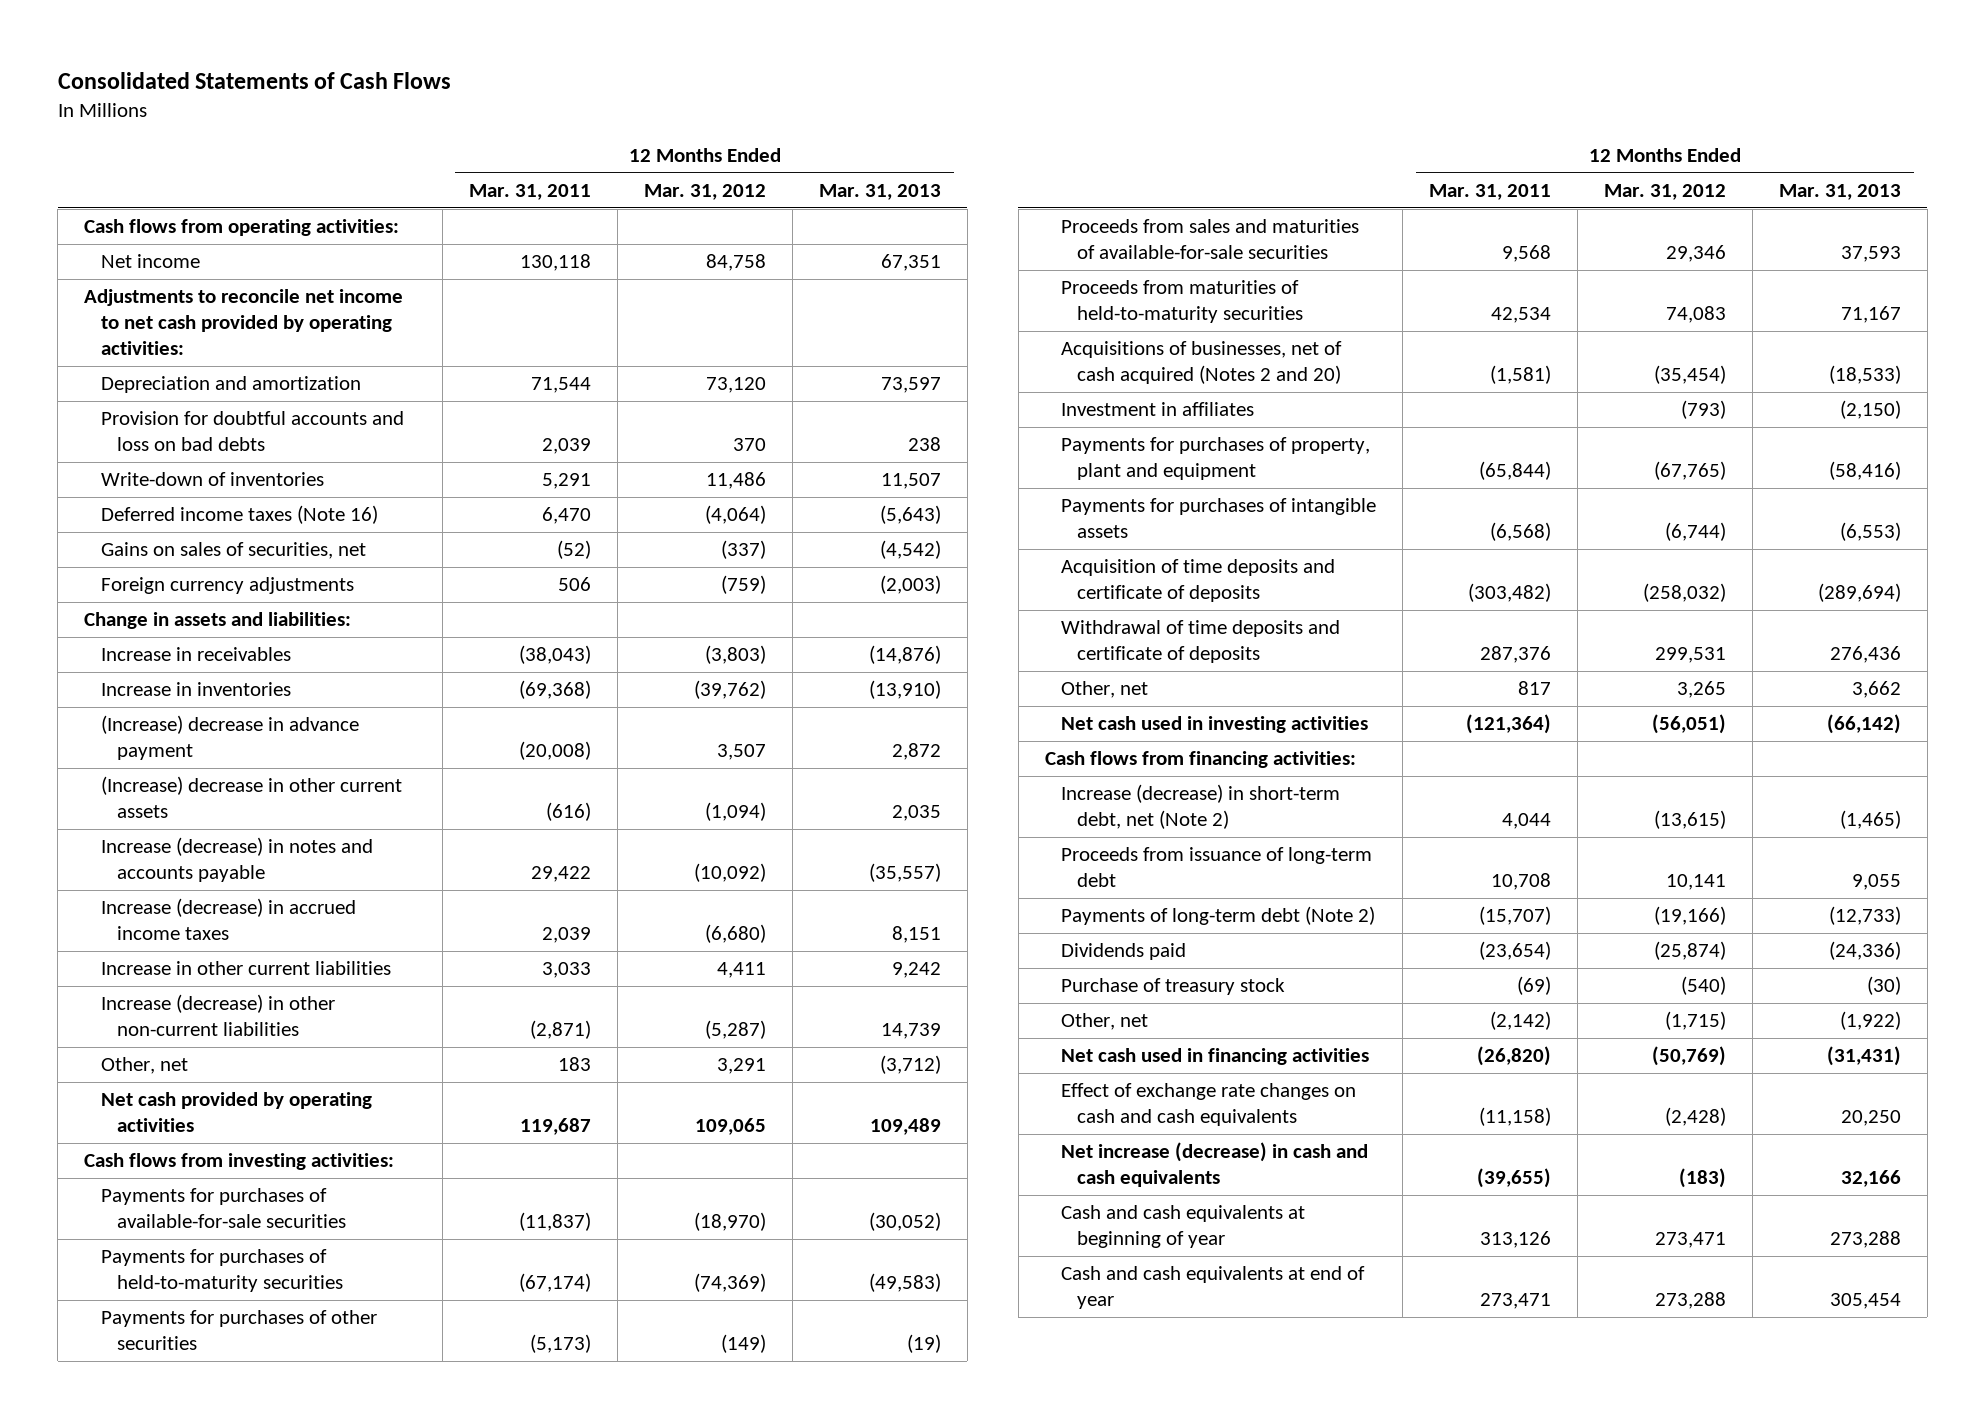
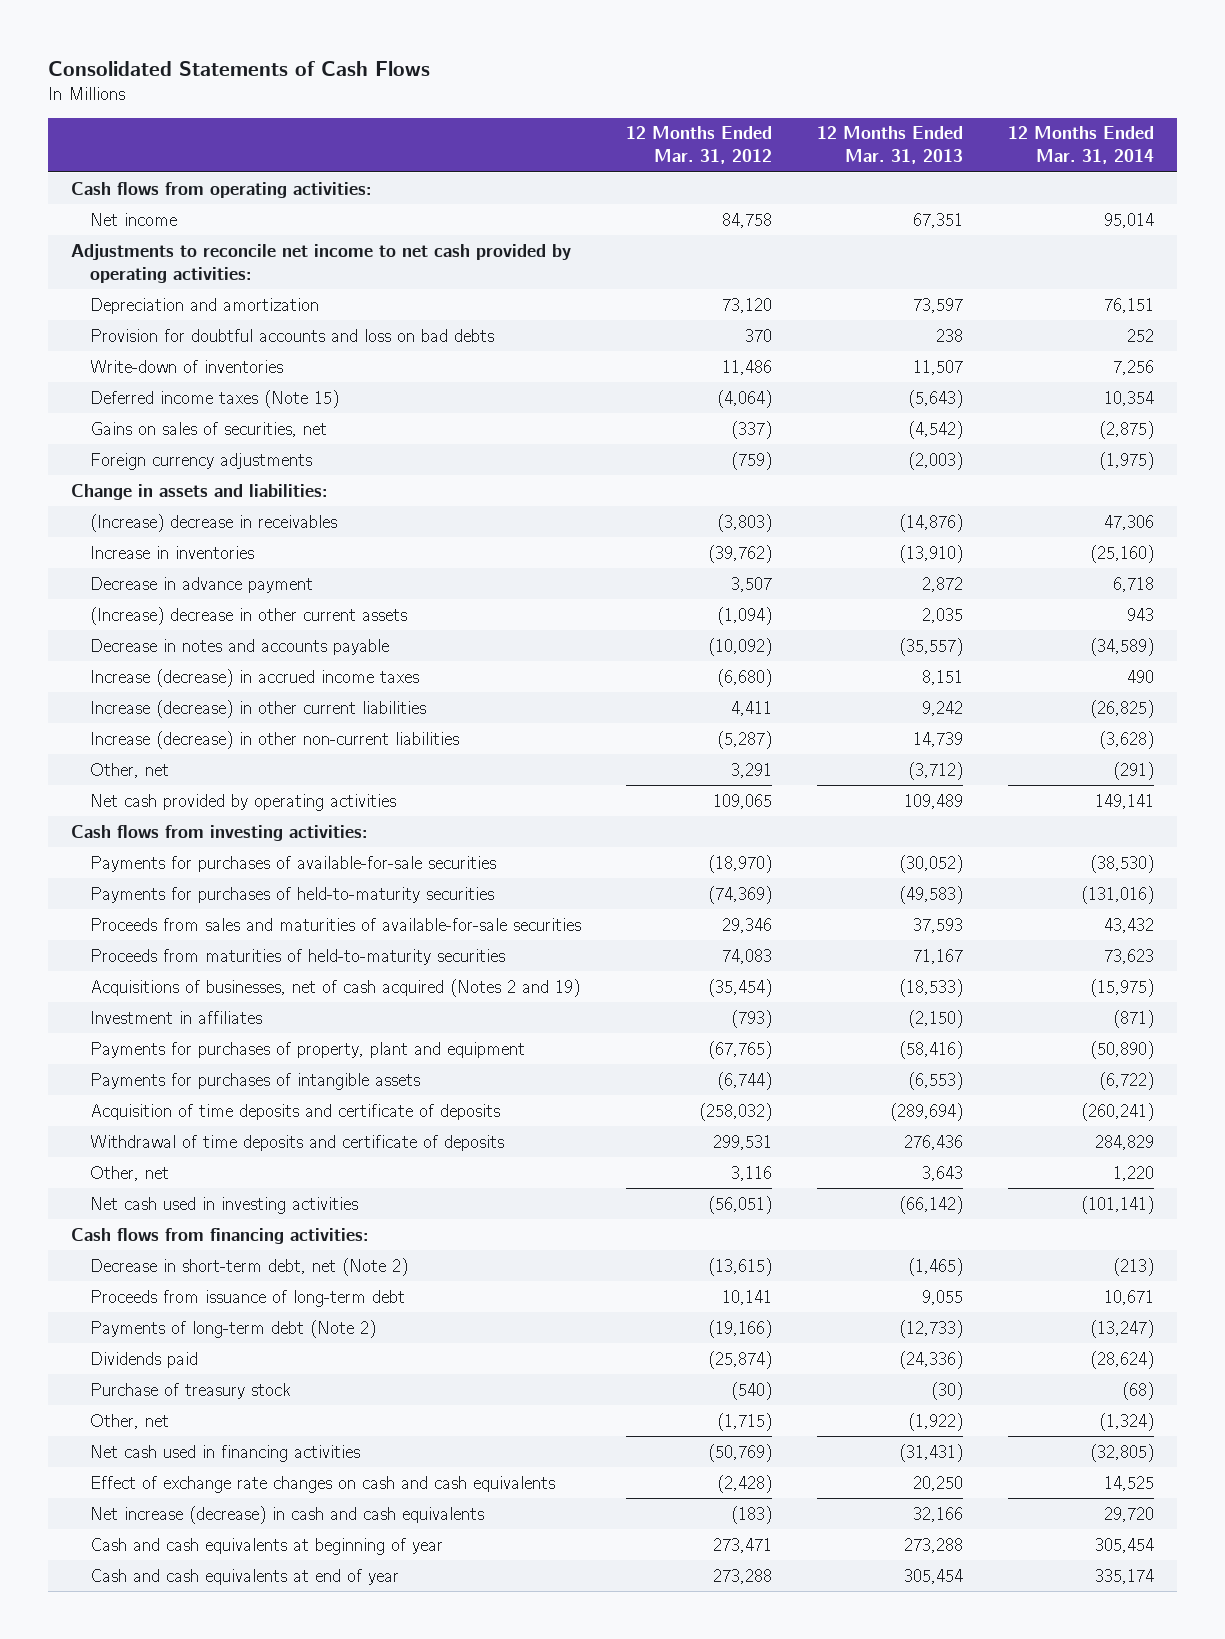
[468,183,591,200] Mar. 31, 2011 -> none
none -> [1008,126,1155,165] 12 Months Ended Mar. 31, 2014
[100,505,378,525] Deferred income taxes (Note 16) -> [90,389,340,408] Deferred income taxes (Note 15)
[100,647,291,662] Increase in receivables -> [90,513,338,532] (Increase) decrease in receivables
[100,715,359,761] (Increase) decrease in advance payment -> [90,576,314,593] Decrease in advance payment
[100,837,373,883] Increase (decrease) in notes and accounts payable -> [90,638,390,655] Decrease in notes and accounts payable
[100,961,391,976] Increase in other current liabilities -> [90,699,427,718] Increase (decrease) in other current liabilities
[100,1310,377,1351] Payments for purchases of other securities -> none
[1060,341,1342,385] Acquisitions of businesses, net of cash acquired (Notes 2 and 20) -> [90,978,581,997] Acquisitions of businesses, net of cash acquired (Notes 2 and 19)
[1676,681,1726,699] 3,265 -> [731,1165,773,1181] 3,116
[1851,681,1901,699] 3,662 -> [922,1165,964,1181] 3,643
[1060,784,1340,830] Increase (decrease) in short-term debt, net (Note 2) -> [90,1257,409,1276] Decrease in short-term debt, net (Note 2)

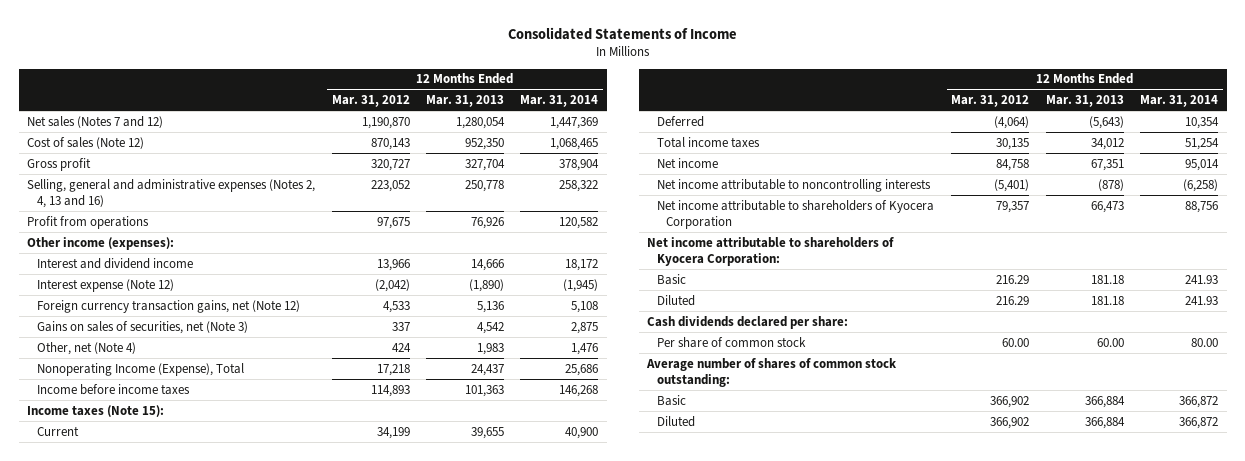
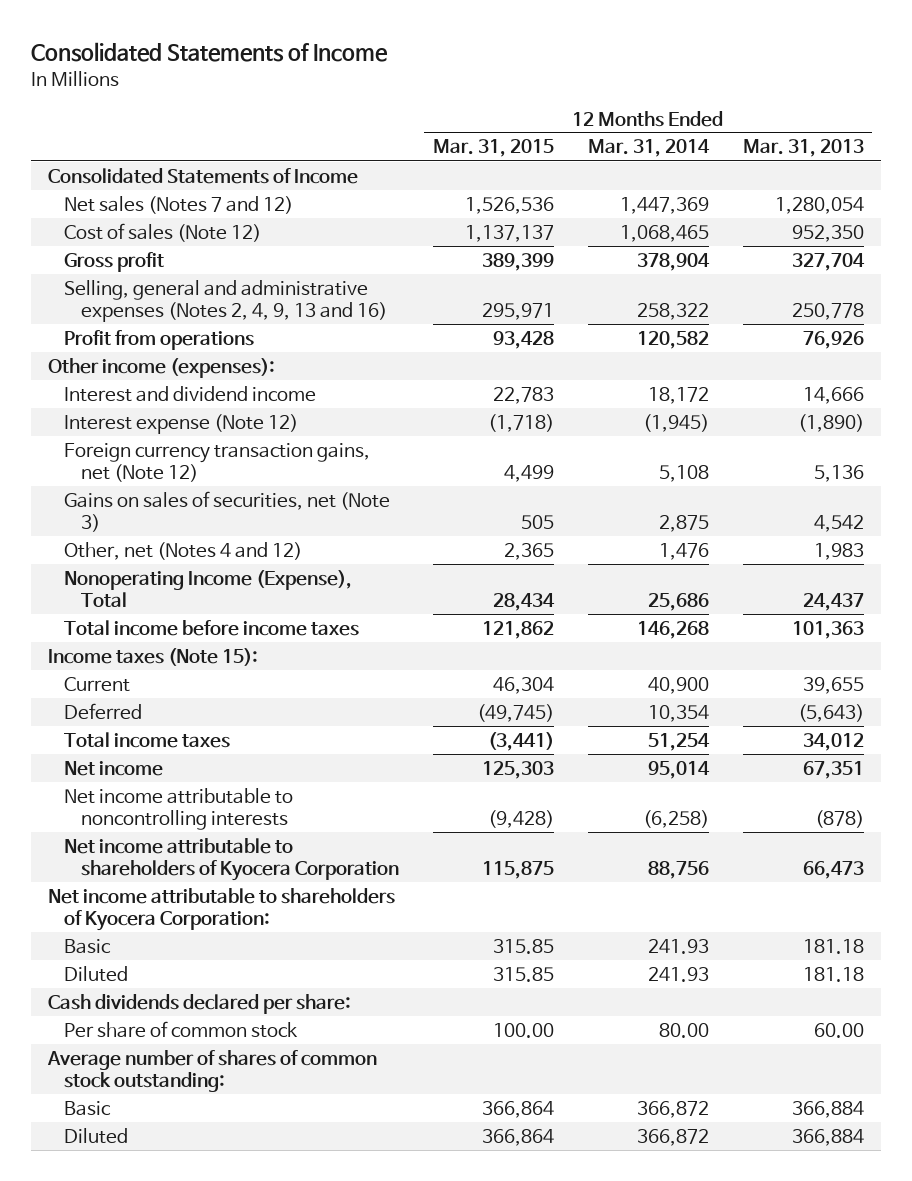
[331,95,410,108] Mar. 31, 2012 -> none
none -> [432,139,554,158] Mar. 31, 2015
none -> [48,167,359,184] Consolidated Statements of Income
[27,178,316,208] Selling, general and administrative expenses (Notes 2, 4, 13 and 16) -> [64,279,387,322] Selling, general and administrative expenses (Notes 2, 4, 9, 13 and 16)
[36,341,136,355] Other, net (Note 4) -> [64,541,303,560] Other, net (Notes 4 and 12)
[36,383,190,395] Income before income taxes -> [64,619,360,636] Total income before income taxes

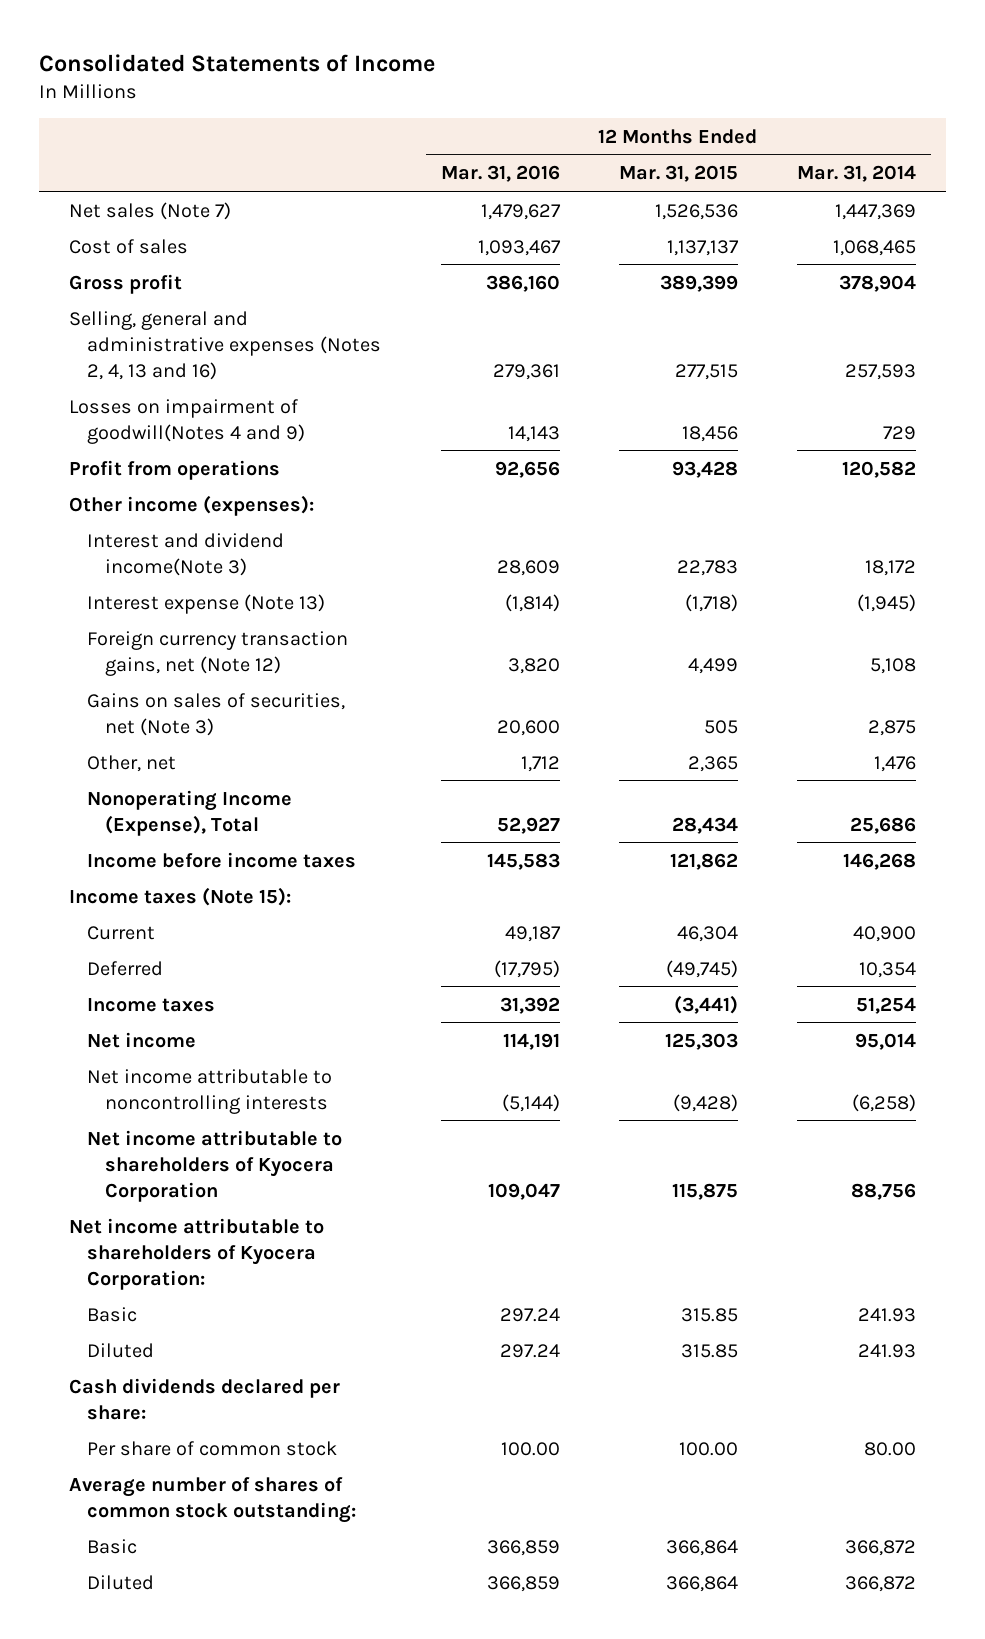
[742,139,864,158] Mar. 31, 2013 -> none
none -> [440,165,560,183] Mar. 31, 2016
[48,167,359,184] Consolidated Statements of Income -> none
[64,195,294,214] Net sales (Notes 7 and 12) -> [69,201,232,220] Net sales (Note 7)
[64,222,262,242] Cost of sales (Note 12) -> [69,238,189,254] Cost of sales
[64,279,387,322] Selling, general and administrative expenses (Notes 2, 4, 9, 13 and 16) -> [69,310,382,380] Selling, general and administrative expenses (Notes 2, 4, 13 and 16)
[481,302,554,320] 295,971 -> [674,363,738,380] 277,515
[636,302,709,320] 258,322 -> [845,363,917,380] 257,593
none -> [69,398,306,444] Losses on impairment of goodwill(Notes 4 and 9)
[64,385,317,402] Interest and dividend income -> [87,532,285,576] Interest and dividend income(Note 3)
[64,413,299,434] Interest expense (Note 12) -> [87,593,326,614] Interest expense (Note 13)
[64,541,303,560] Other, net (Notes 4 and 12) -> [87,754,177,772] Other, net
[64,619,360,636] Total income before income taxes -> [87,851,357,868] Income before income taxes
[64,731,231,748] Total income taxes -> [87,997,216,1012] Income taxes

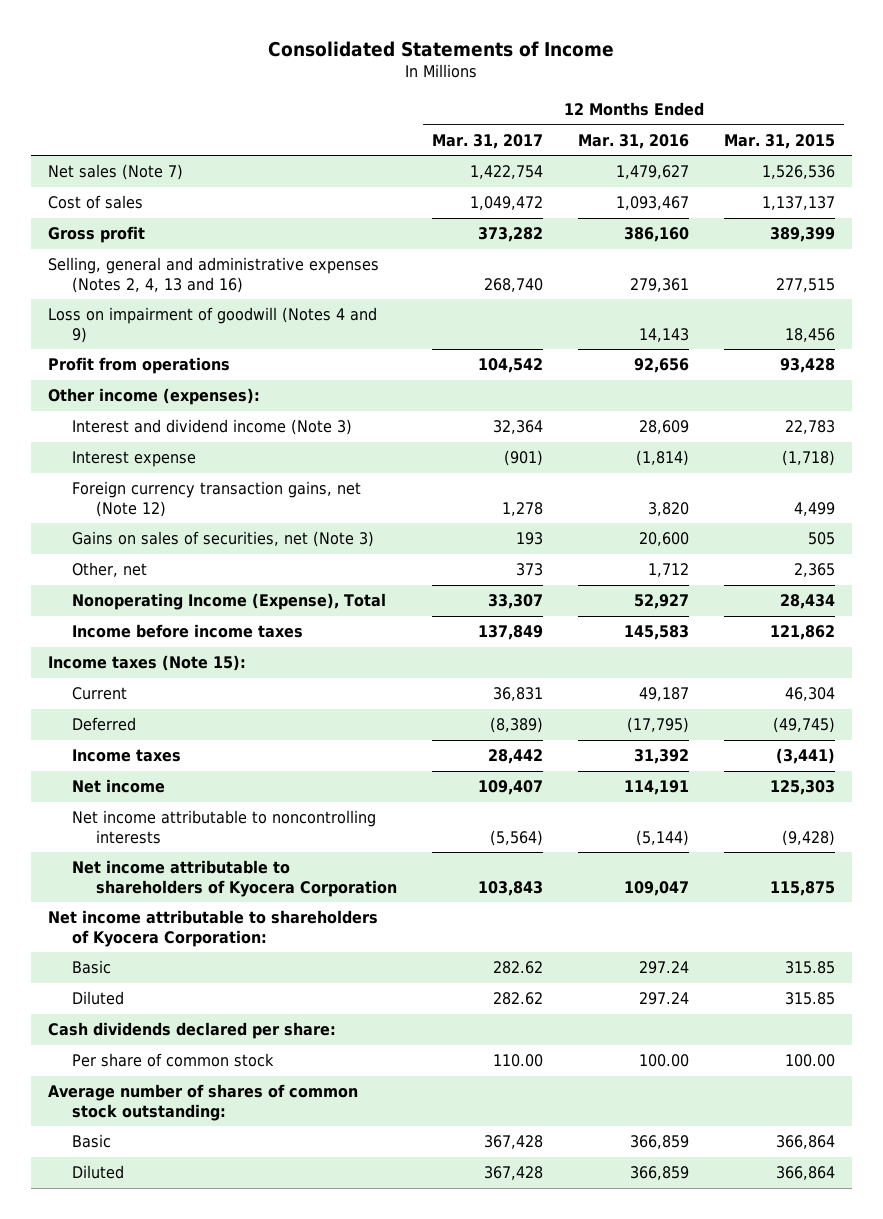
[797,165,917,183] Mar. 31, 2014 -> none
none -> [432,133,544,149] Mar. 31, 2017
[69,398,306,444] Losses on impairment of goodwill(Notes 4 and 9) -> [48,307,378,343] Loss on impairment of goodwill (Notes 4 and 9)
[87,532,285,576] Interest and dividend income(Note 3) -> [72,419,353,436] Interest and dividend income (Note 3)
[87,593,326,614] Interest expense (Note 13) -> [72,451,197,468] Interest expense

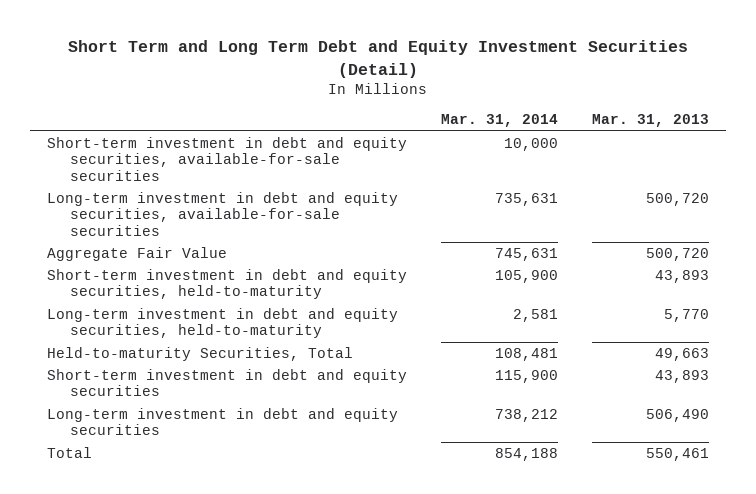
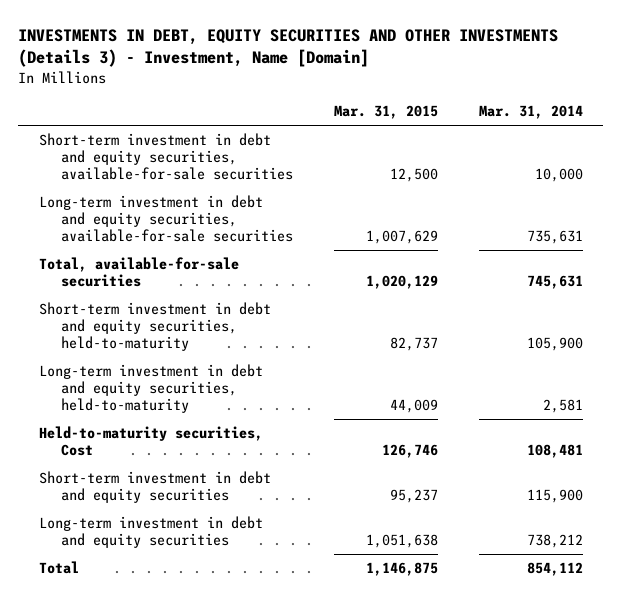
[68,40,689,78] Short Term and Long Term Debt and Equity Investment Securities (Detail) -> [18,28,559,68] INVESTMENTS IN DEBT, EQUITY SECURITIES AND OTHER INVESTMENTS (Details 3) - Investment, Name [Domain]
[592,114,710,128] Mar. 31, 2013 -> none
none -> [333,105,438,120] Mar. 31, 2015
[47,246,228,261] Aggregate Fair Value -> [38,257,239,288] Total, available-for-sale securities
[47,346,354,361] Held-to-maturity Securities, Total -> [38,426,263,457] Held-to-maturity securities, Cost
[495,447,559,461] 854,188 -> [526,562,583,577] 854,112

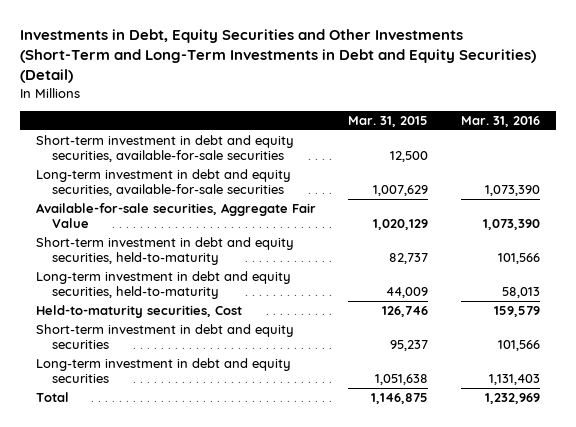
[18,28,559,68] INVESTMENTS IN DEBT, EQUITY SECURITIES AND OTHER INVESTMENTS (Details 3) - Investment, Name [Domain] -> [20,29,537,84] Investments in Debt, Equity Securities and Other Investments (Short-Term and Long-Term Investments in Debt and Equity Securities) (Detail)
[478,105,583,120] Mar. 31, 2014 -> none
none -> [460,115,540,127] Mar. 31, 2016
[38,257,239,288] Total, available-for-sale securities -> [36,203,317,229] Available-for-sale securities, Aggregate Fair Value

